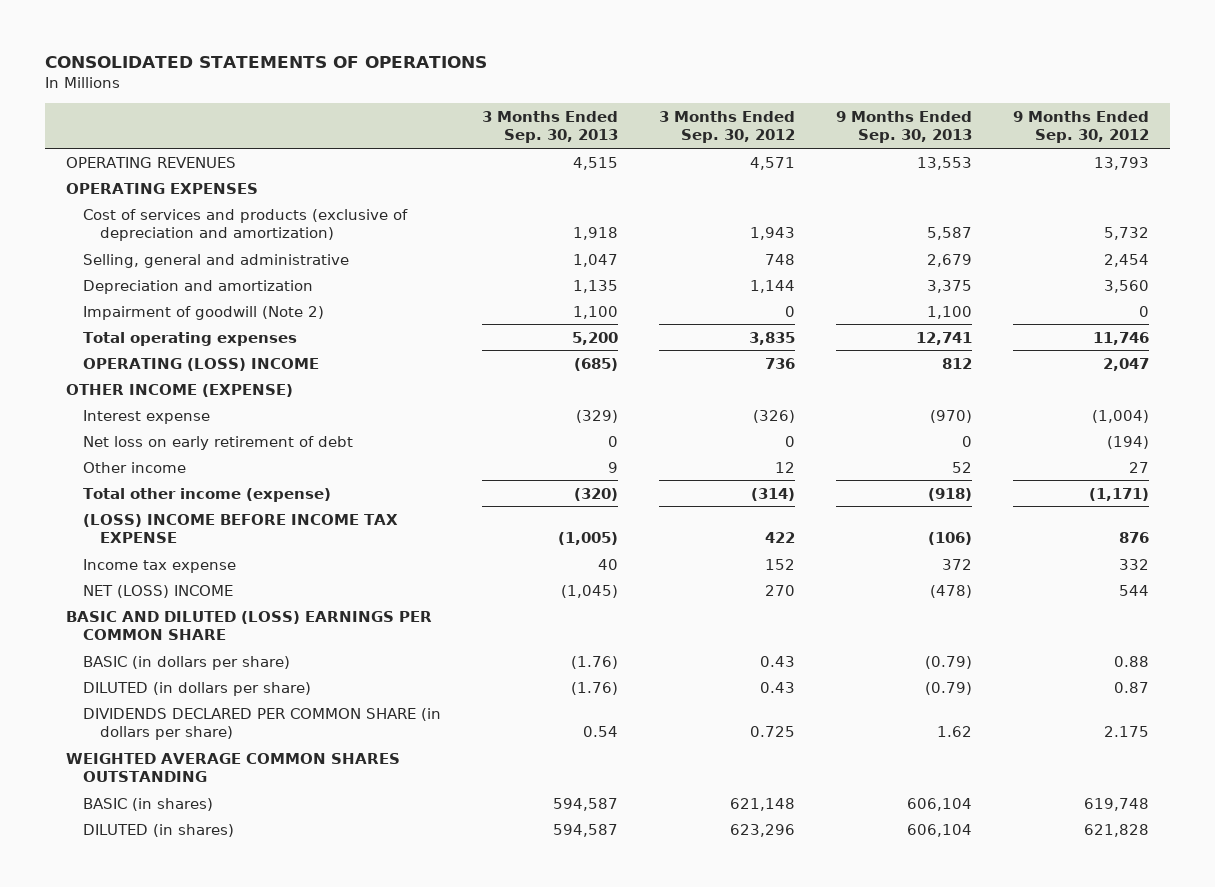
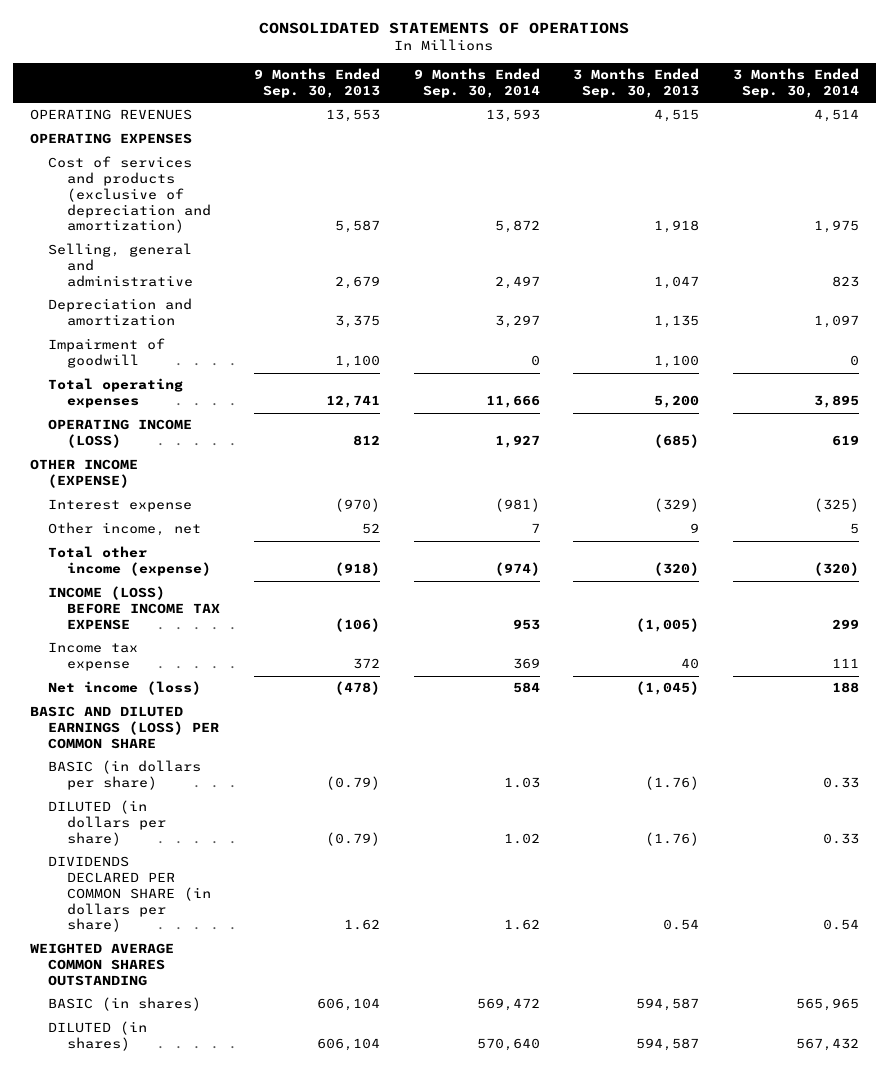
[659,110,796,144] 3 Months Ended Sep. 30, 2012 -> none
[1013,110,1150,144] 9 Months Ended Sep. 30, 2012 -> none
none -> [413,68,540,98] 9 Months Ended Sep. 30, 2014
none -> [733,68,860,98] 3 Months Ended Sep. 30, 2014
[82,305,324,320] Impairment of goodwill (Note 2) -> [48,338,166,369] Impairment of goodwill
[82,357,319,371] OPERATING (LOSS) INCOME -> [48,419,193,449] OPERATING INCOME (LOSS)
[82,435,353,450] Net loss on early retirement of debt -> none
[82,461,186,473] Other income -> [48,522,202,537] Other income, net
[82,513,398,544] (LOSS) INCOME BEFORE INCOME TAX EXPENSE -> [48,586,220,630] INCOME (LOSS) BEFORE INCOME TAX EXPENSE
[82,584,233,598] NET (LOSS) INCOME -> [48,681,202,696] Net income (loss)
[66,610,433,641] BASIC AND DILUTED (LOSS) EARNINGS PER COMMON SHARE -> [29,706,220,749] BASIC AND DILUTED EARNINGS (LOSS) PER COMMON SHARE

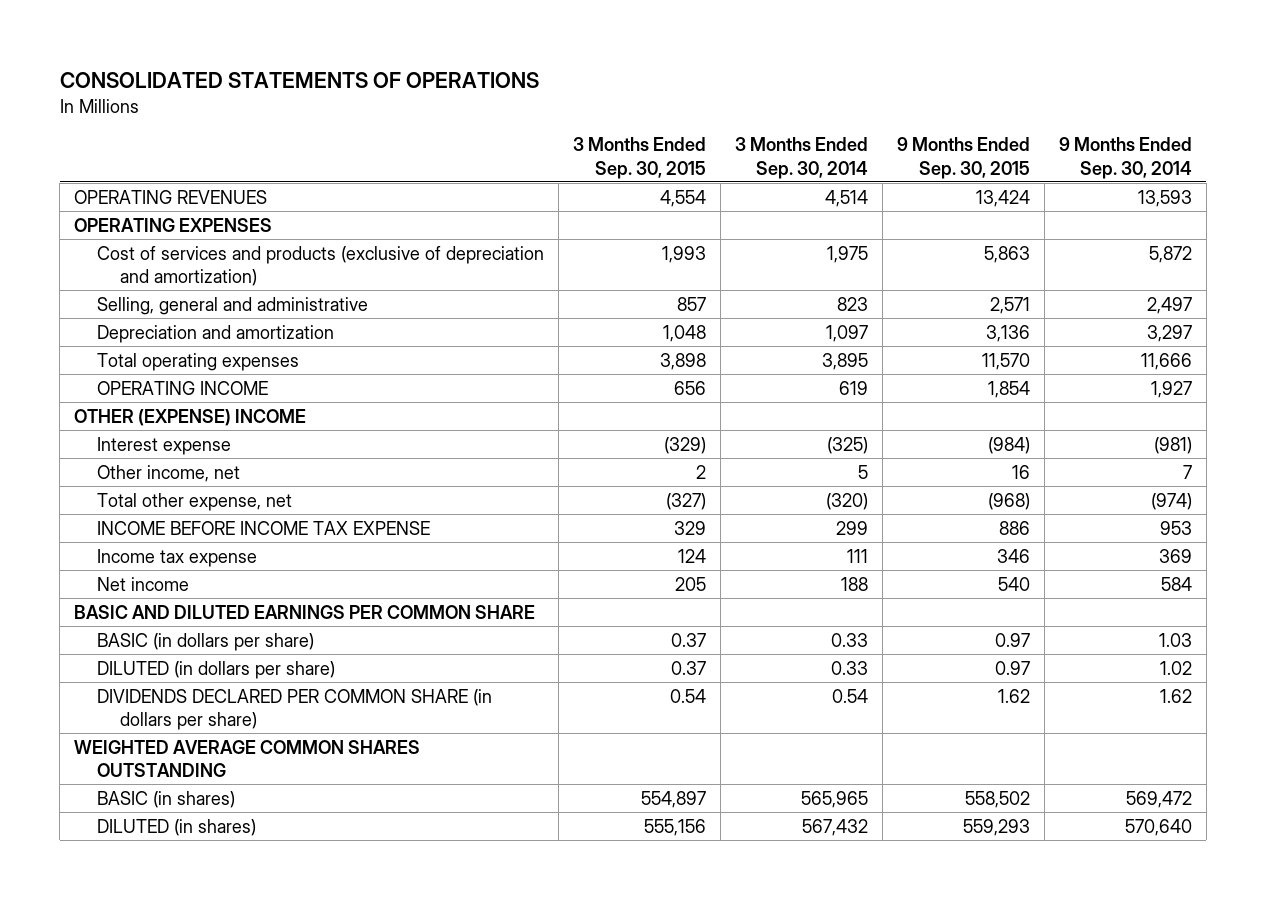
[253,68,380,98] 9 Months Ended Sep. 30, 2013 -> none
[573,68,700,98] 3 Months Ended Sep. 30, 2013 -> none
none -> [573,137,707,179] 3 Months Ended Sep. 30, 2015
none -> [896,137,1030,179] 9 Months Ended Sep. 30, 2015
[48,338,166,369] Impairment of goodwill -> none
[48,419,193,449] OPERATING INCOME (LOSS) -> [97,380,269,395] OPERATING INCOME
[29,459,138,489] OTHER INCOME (EXPENSE) -> [74,408,307,426] OTHER (EXPENSE) INCOME
[48,546,211,577] Total other income (expense) -> [97,492,293,511] Total other expense, net
[48,586,220,630] INCOME (LOSS) BEFORE INCOME TAX EXPENSE -> [97,520,431,535] INCOME BEFORE INCOME TAX EXPENSE
[48,681,202,696] Net income (loss) -> [97,576,190,591] Net income
[29,706,220,749] BASIC AND DILUTED EARNINGS (LOSS) PER COMMON SHARE -> [74,604,536,619] BASIC AND DILUTED EARNINGS PER COMMON SHARE

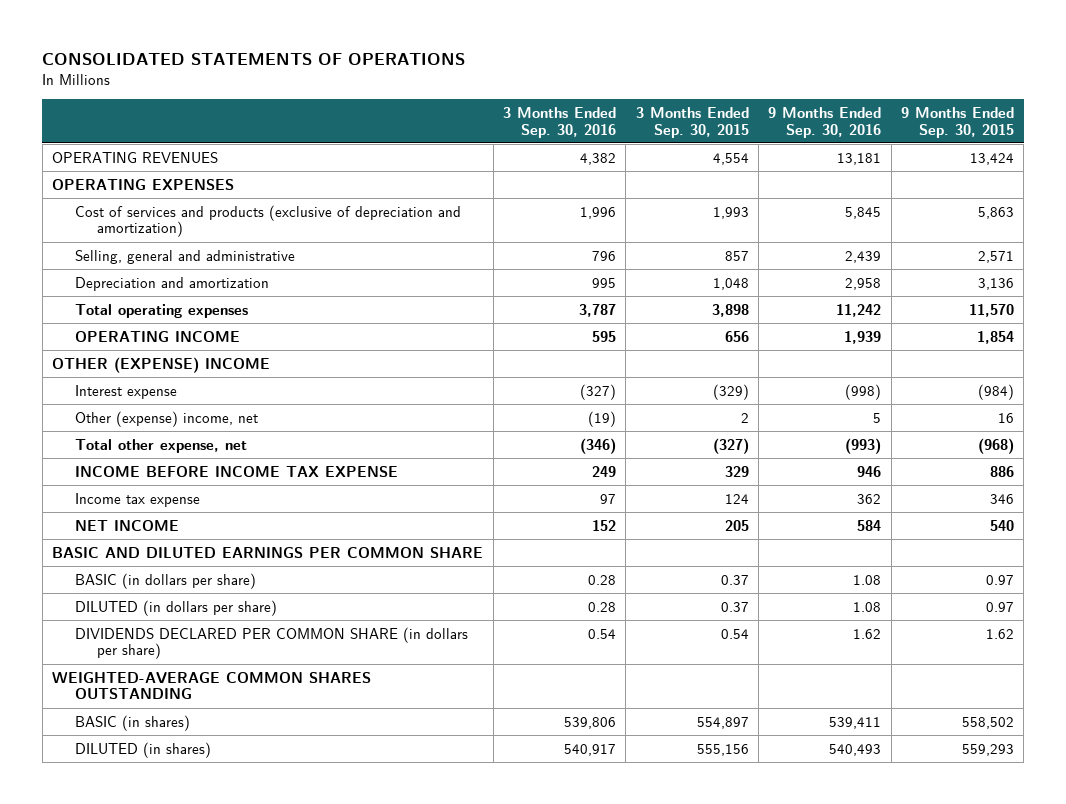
[734,137,868,179] 3 Months Ended Sep. 30, 2014 -> none
[1058,137,1192,179] 9 Months Ended Sep. 30, 2014 -> none
none -> [503,106,617,138] 3 Months Ended Sep. 30, 2016
none -> [768,106,882,138] 9 Months Ended Sep. 30, 2016
[97,464,241,482] Other income, net -> [74,410,258,427] Other (expense) income, net
[97,576,190,591] Net income -> [74,519,179,531] NET INCOME
[74,739,421,777] WEIGHTED AVERAGE COMMON SHARES OUTSTANDING -> [52,671,372,700] WEIGHTED-AVERAGE COMMON SHARES OUTSTANDING

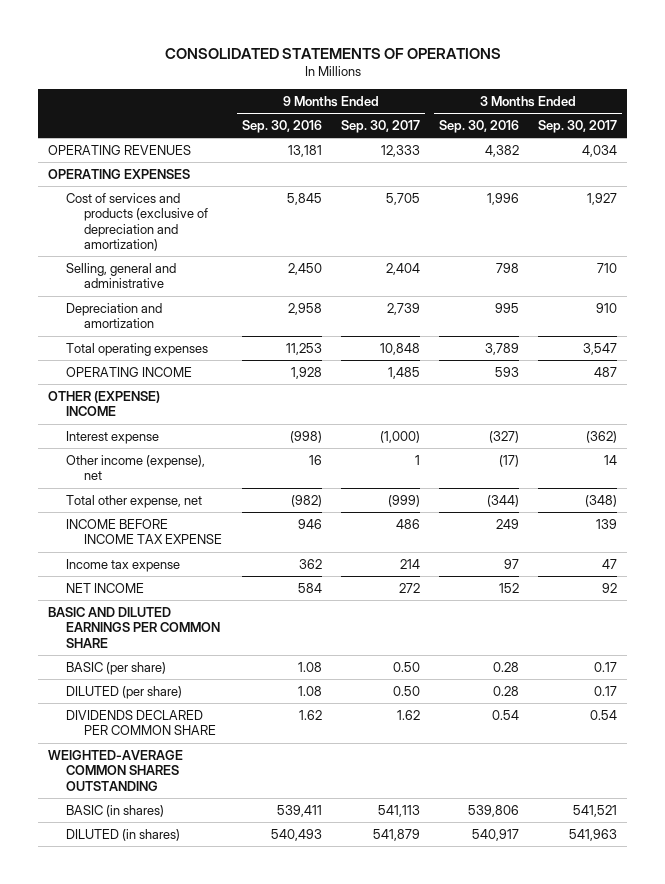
[635,106,749,138] 3 Months Ended Sep. 30, 2015 -> none
[901,106,1015,138] 9 Months Ended Sep. 30, 2015 -> none
none -> [340,120,420,134] Sep. 30, 2017
none -> [538,120,618,134] Sep. 30, 2017
[592,250,617,261] 796 -> [496,262,520,273] 798
[845,250,882,263] 2,439 -> [287,262,322,275] 2,450
[579,303,617,317] 3,787 -> [485,342,520,355] 3,789
[836,303,882,317] 11,242 -> [285,342,322,355] 11,253
[592,330,617,342] 595 -> [495,366,520,377] 593
[844,330,882,344] 1,939 -> [290,366,322,379] 1,928
[74,410,258,427] Other (expense) income, net -> [66,454,206,481] Other income (expense), net
[588,410,617,427] (19) -> [499,454,520,467] (17)
[873,412,882,423] 5 -> [308,454,322,465] 16
[580,437,617,454] (346) -> [487,494,520,507] (344)
[845,437,882,454] (993) -> [290,494,322,507] (982)
[74,572,256,589] BASIC (in dollars per share) -> [66,661,167,675] BASIC (per share)
[74,599,277,616] DILUTED (in dollars per share) -> [66,685,183,699] DILUTED (per share)
[74,626,468,660] DIVIDENDS DECLARED PER COMMON SHARE (in dollars per share) -> [66,709,217,736] DIVIDENDS DECLARED PER COMMON SHARE

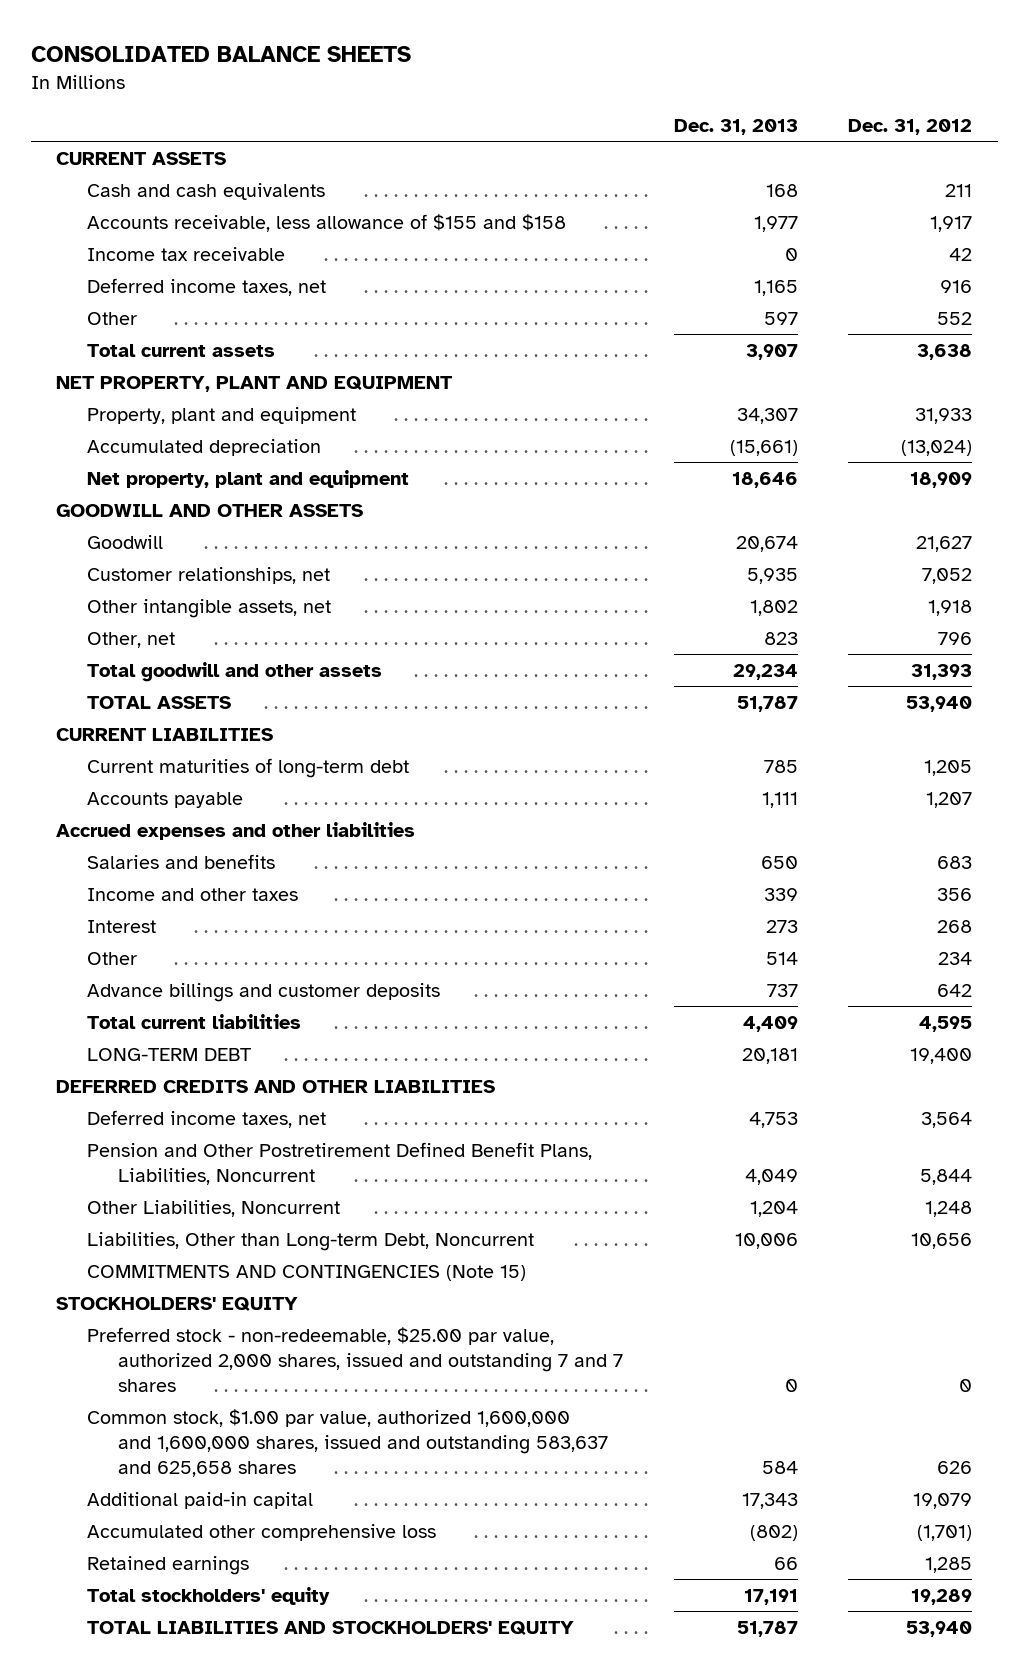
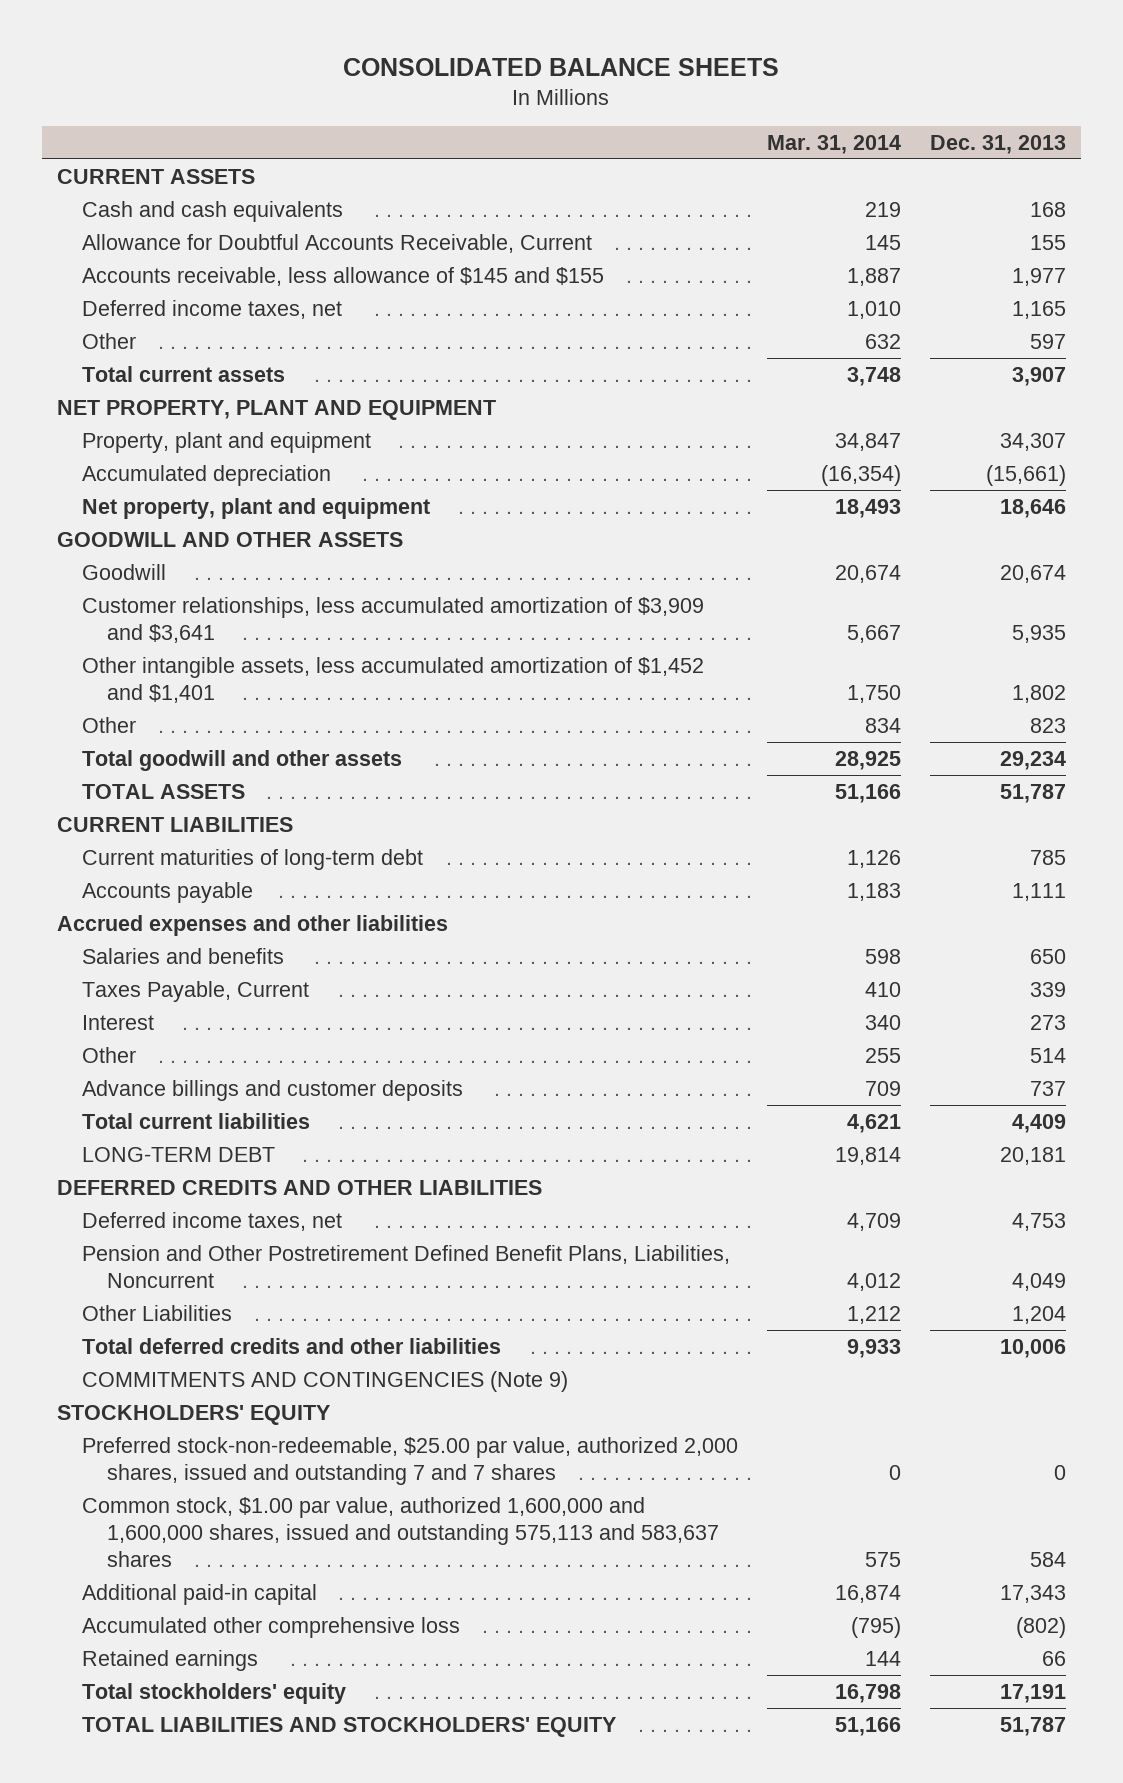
[848,118,973,135] Dec. 31, 2012 -> none
none -> [766,135,901,155] Mar. 31, 2014
[87,246,286,261] Income tax receivable -> none
none -> [81,233,592,253] Allowance for Doubtful Accounts Receivable, Current
[87,213,567,232] Accounts receivable, less allowance of $155 and $158 -> [81,266,604,286] Accounts receivable, less allowance of $145 and $155
[87,566,331,584] Customer relationships, net -> [81,596,704,644] Customer relationships, less accumulated amortization of $3,909 and $3,641
[87,598,332,618] Other intangible assets, net -> [81,656,704,704] Other intangible assets, less accumulated amortization of $1,452 and $1,401
[87,631,176,648] Other, net -> [81,716,136,733] Other
[87,887,299,901] Income and other taxes -> [81,980,309,1002] Taxes Payable, Current
[87,1199,341,1217] Other Liabilities, Noncurrent -> [81,1304,232,1321] Other Liabilities
[87,1231,535,1251] Liabilities, Other than Long-term Debt, Noncurrent -> [81,1337,501,1354] Total deferred credits and other liabilities
[87,1264,527,1281] COMMITMENTS AND CONTINGENCIES (Note 15) -> [81,1370,568,1392] COMMITMENTS AND CONTINGENCIES (Note 9)
[87,1326,624,1392] Preferred stock - non-redeemable, $25.00 par value, authorized 2,000 shares, issued and outstanding 7 and 7 shares -> [81,1436,738,1486] Preferred stock-non-redeemable, $25.00 par value, authorized 2,000 shares, issued and outstanding 7 and 7 shares
[87,1408,609,1477] Common stock, $1.00 par value, authorized 1,600,000 and 1,600,000 shares, issued and outstanding 583,637 and 625,658 shares -> [81,1496,719,1568] Common stock, $1.00 par value, authorized 1,600,000 and 1,600,000 shares, issued and outstanding 575,113 and 583,637 shares

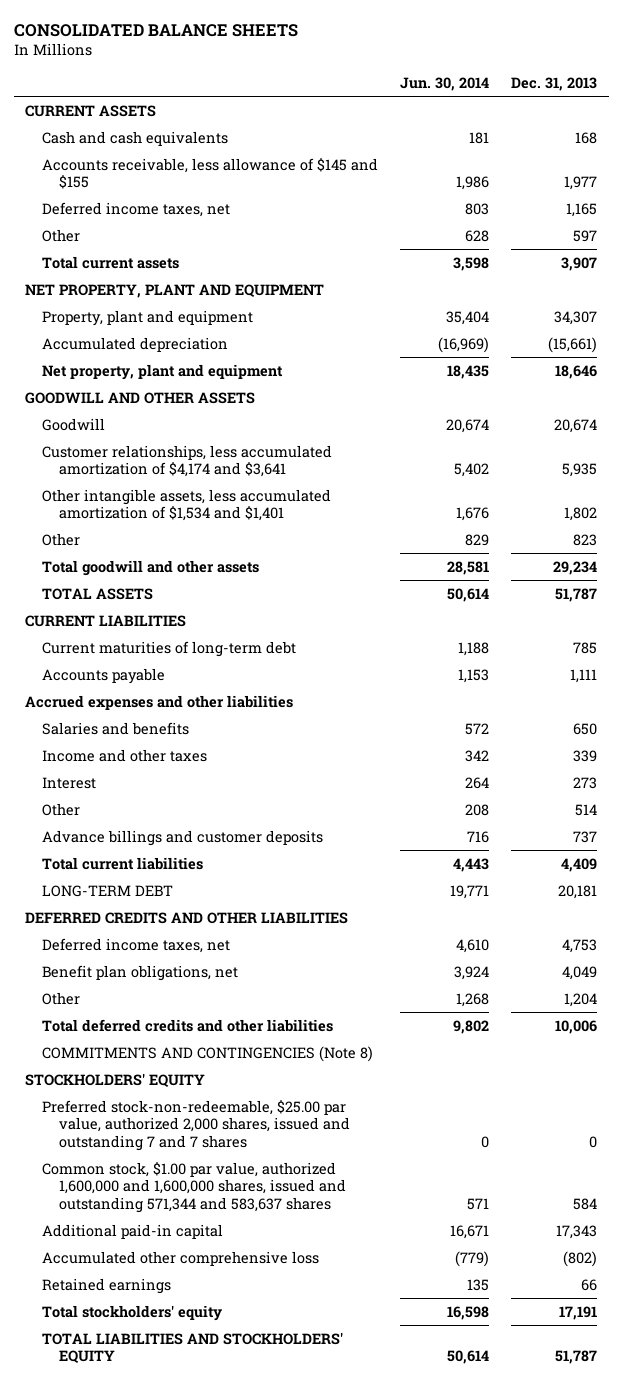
[766,135,901,155] Mar. 31, 2014 -> none
none -> [400,76,490,91] Jun. 30, 2014
[81,233,592,253] Allowance for Doubtful Accounts Receivable, Current -> none
[81,596,704,644] Customer relationships, less accumulated amortization of $3,909 and $3,641 -> [42,444,333,478] Customer relationships, less accumulated amortization of $4,174 and $3,641
[81,656,704,704] Other intangible assets, less accumulated amortization of $1,452 and $1,401 -> [42,488,332,522] Other intangible assets, less accumulated amortization of $1,534 and $1,401
[81,980,309,1002] Taxes Payable, Current -> [42,748,208,762] Income and other taxes
[81,1244,730,1289] Pension and Other Postretirement Defined Benefit Plans, Liabilities, Noncurrent -> [42,964,239,981] Benefit plan obligations, net
[81,1304,232,1321] Other Liabilities -> [42,991,81,1005] Other
[81,1370,568,1392] COMMITMENTS AND CONTINGENCIES (Note 9) -> [42,1045,374,1062] COMMITMENTS AND CONTINGENCIES (Note 8)
[81,1496,719,1568] Common stock, $1.00 par value, authorized 1,600,000 and 1,600,000 shares, issued and outstanding 575,113 and 583,637 shares -> [42,1161,347,1213] Common stock, $1.00 par value, authorized 1,600,000 and 1,600,000 shares, issued and outstanding 571,344 and 583,637 shares

